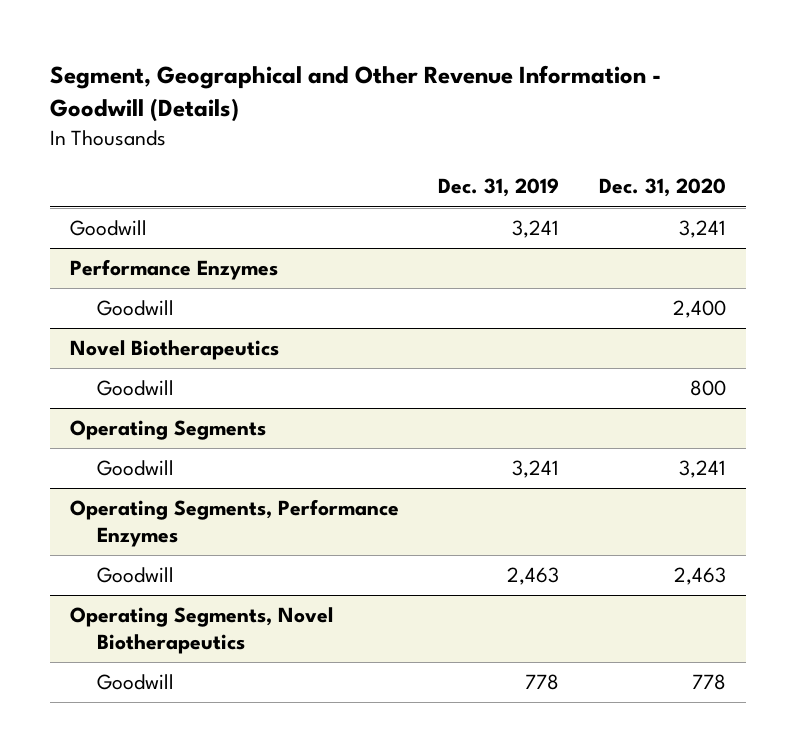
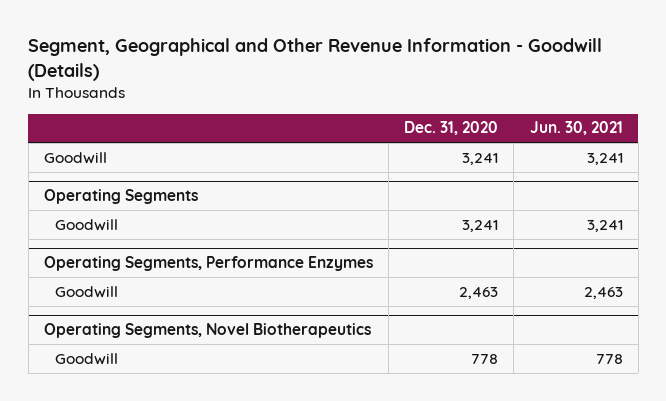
[438,178,560,198] Dec. 31, 2019 -> none
none -> [529,121,623,136] Jun. 30, 2021
[69,259,278,281] Performance Enzymes -> none
[96,300,174,317] Goodwill -> none
[69,340,279,361] Novel Biotherapeutics -> none
[96,380,174,397] Goodwill -> none

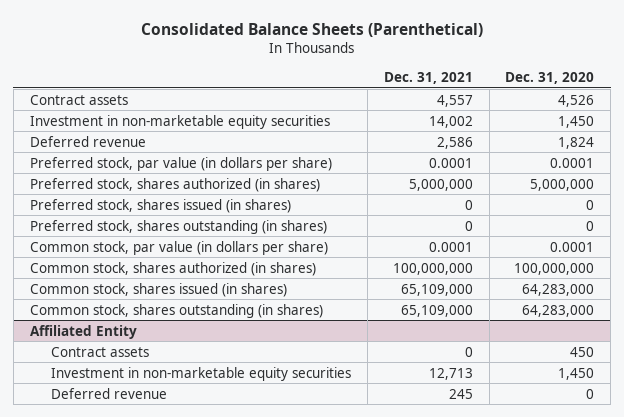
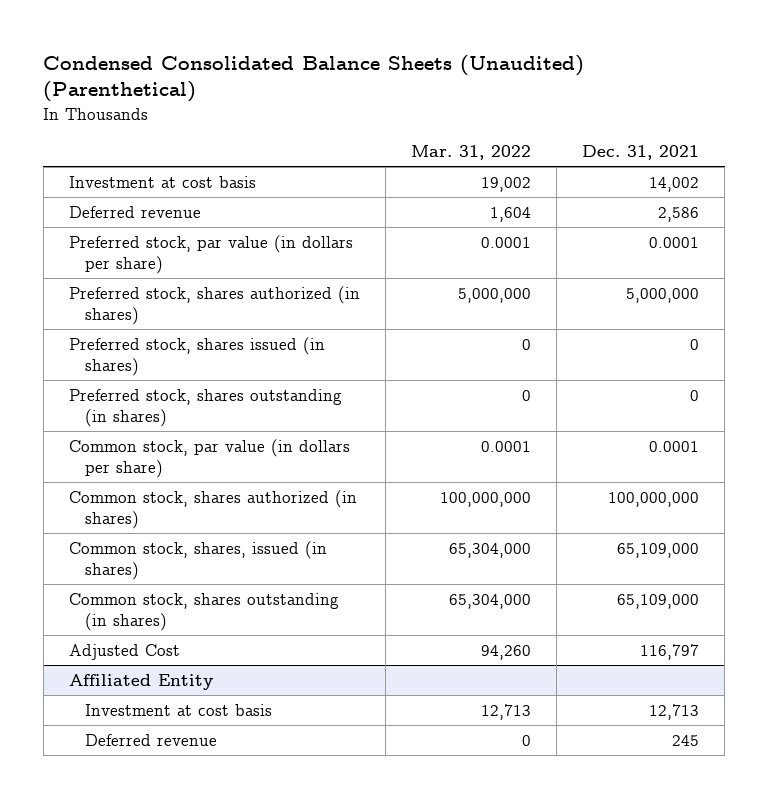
[141,22,484,37] Consolidated Balance Sheets (Parenthetical) -> [43,54,585,103] Condensed Consolidated Balance Sheets (Unaudited) (Parenthetical)
[505,72,595,85] Dec. 31, 2020 -> none
none -> [410,145,531,161] Mar. 31, 2022
[29,94,128,105] Contract assets -> none
[29,114,330,129] Investment in non-marketable equity securities -> [68,175,256,188] Investment at cost basis
[29,282,287,297] Common stock, shares issued (in shares) -> [68,540,327,580] Common stock, shares, issued (in shares)
none -> [68,643,180,660] Adjusted Cost
[51,346,150,357] Contract assets -> none
[51,366,352,381] Investment in non-marketable equity securities -> [84,703,272,716] Investment at cost basis

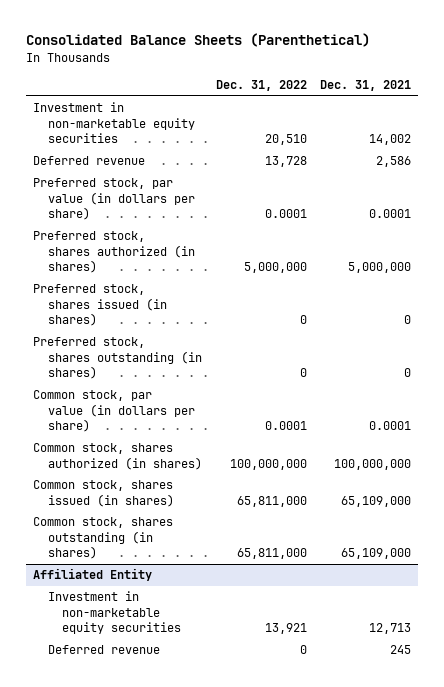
[43,54,585,103] Condensed Consolidated Balance Sheets (Unaudited) (Parenthetical) -> [26,33,371,48] Consolidated Balance Sheets (Parenthetical)
[410,145,531,161] Mar. 31, 2022 -> none
none -> [215,80,307,92] Dec. 31, 2022
[68,175,256,188] Investment at cost basis -> [33,102,195,144] Investment in non-marketable equity securities
[68,540,327,580] Common stock, shares, issued (in shares) -> [33,480,174,507] Common stock, shares issued (in shares)
[68,643,180,660] Adjusted Cost -> none
[84,703,272,716] Investment at cost basis -> [47,591,182,635] Investment in non-marketable equity securities

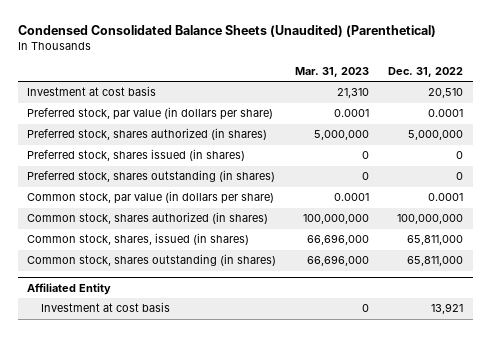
[26,33,371,48] Consolidated Balance Sheets (Parenthetical) -> [17,24,436,37] Condensed Consolidated Balance Sheets (Unaudited) (Parenthetical)
[320,80,412,92] Dec. 31, 2021 -> none
none -> [295,67,370,78] Mar. 31, 2023
[33,156,146,166] Deferred revenue -> none
[33,102,195,144] Investment in non-marketable equity securities -> [27,86,157,97] Investment at cost basis
[33,480,174,507] Common stock, shares issued (in shares) -> [27,233,250,246] Common stock, shares, issued (in shares)
[47,645,160,655] Deferred revenue -> none
[47,591,182,635] Investment in non-marketable equity securities -> [41,302,171,313] Investment at cost basis

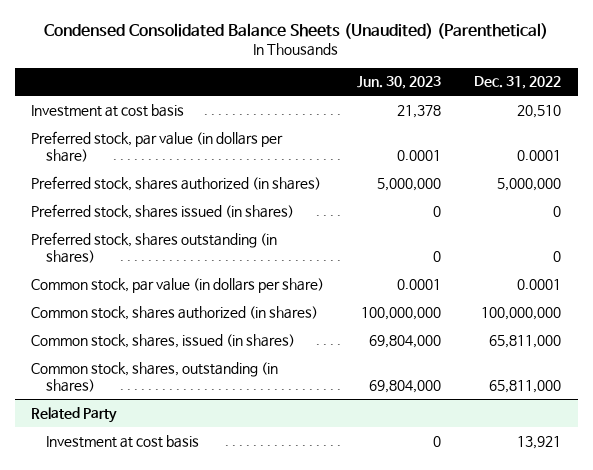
[295,67,370,78] Mar. 31, 2023 -> none
none -> [357,76,442,90] Jun. 30, 2023
[27,283,112,296] Affiliated Entity -> none
[27,254,277,267] Common stock, shares outstanding (in shares) -> [31,361,279,392] Common stock, shares, outstanding (in shares)
none -> [31,406,118,423] Related Party

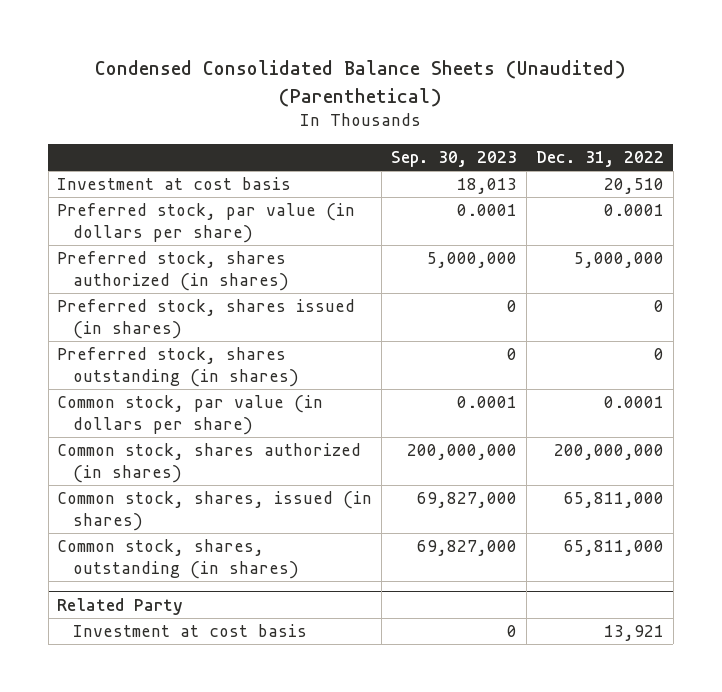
[357,76,442,90] Jun. 30, 2023 -> none
none -> [391,151,518,168] Sep. 30, 2023
[481,306,562,320] 100,000,000 -> [554,444,665,461] 200,000,000

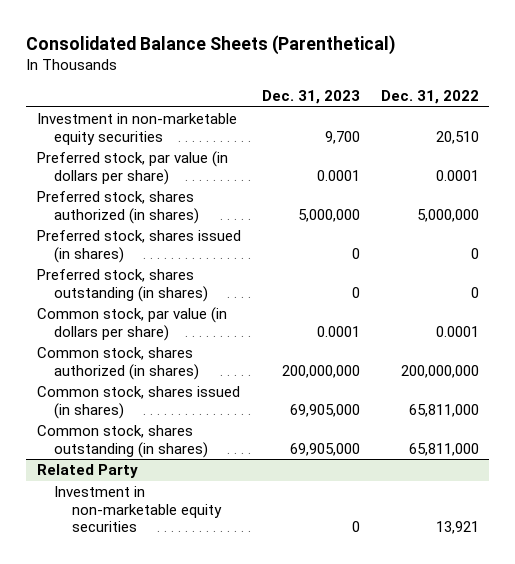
[94,60,626,107] Condensed Consolidated Balance Sheets (Unaudited) (Parenthetical) -> [26,34,396,55] Consolidated Balance Sheets (Parenthetical)
[391,151,518,168] Sep. 30, 2023 -> none
none -> [261,90,360,105] Dec. 31, 2023
[57,177,292,191] Investment at cost basis -> [36,113,237,145] Investment in non-marketable equity securities
[57,491,373,531] Common stock, shares, issued (in shares) -> [36,386,240,419] Common stock, shares issued (in shares)
[57,539,299,579] Common stock, shares, outstanding (in shares) -> [36,425,209,458] Common stock, shares outstanding (in shares)
[72,624,307,638] Investment at cost basis -> [54,486,222,532] Investment in non-marketable equity securities

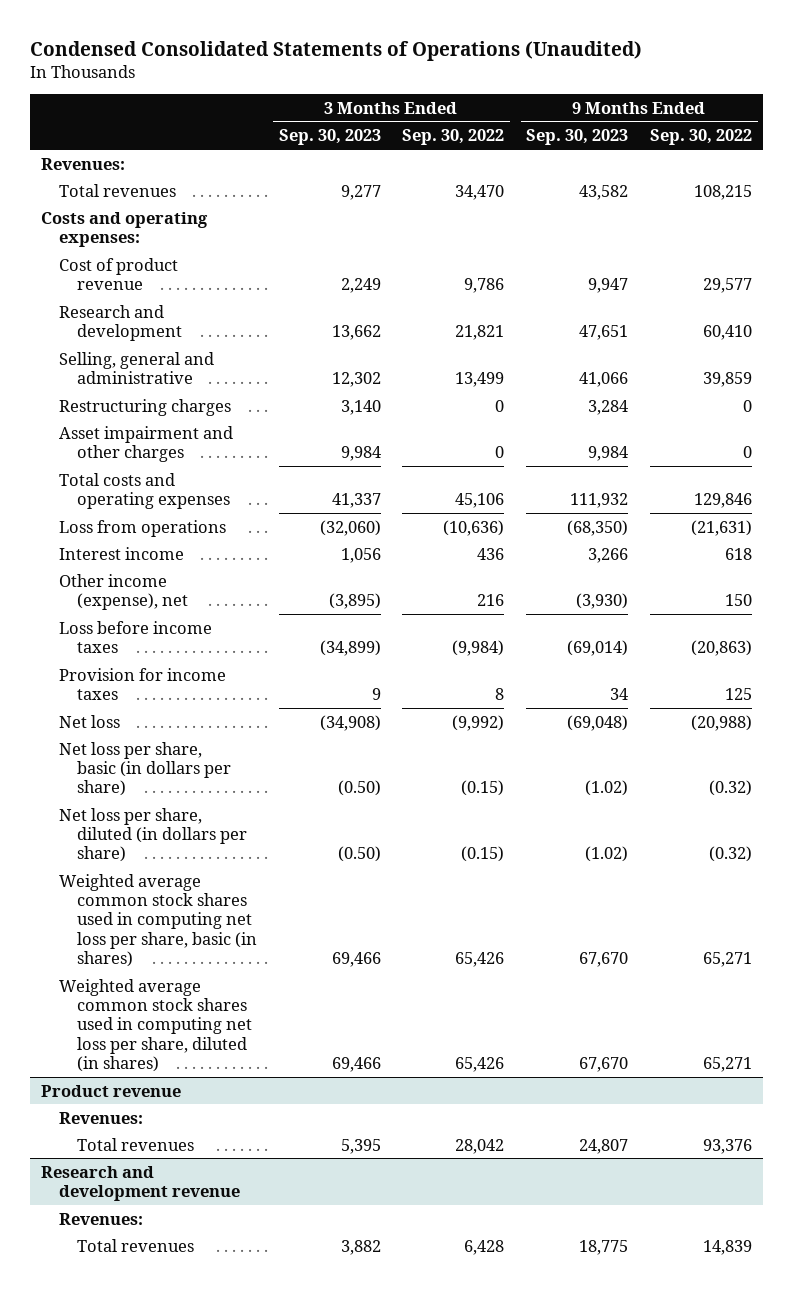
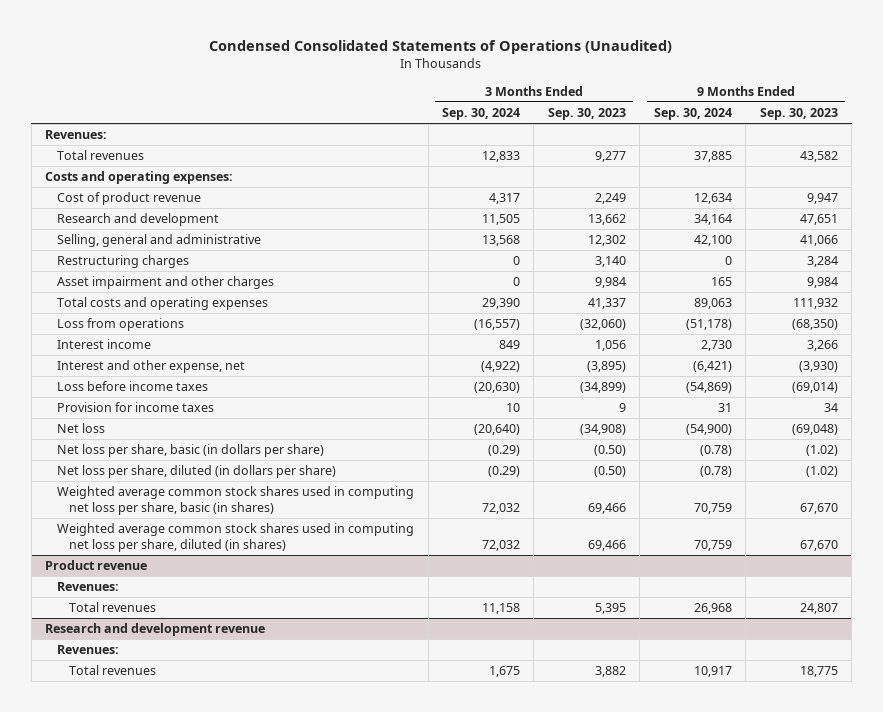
[402,129,505,146] Sep. 30, 2022 -> none
[650,129,753,146] Sep. 30, 2022 -> none
none -> [442,108,521,121] Sep. 30, 2024
none -> [653,108,732,121] Sep. 30, 2024
[58,573,188,611] Other income (expense), net -> [57,360,246,374] Interest and other expense, net

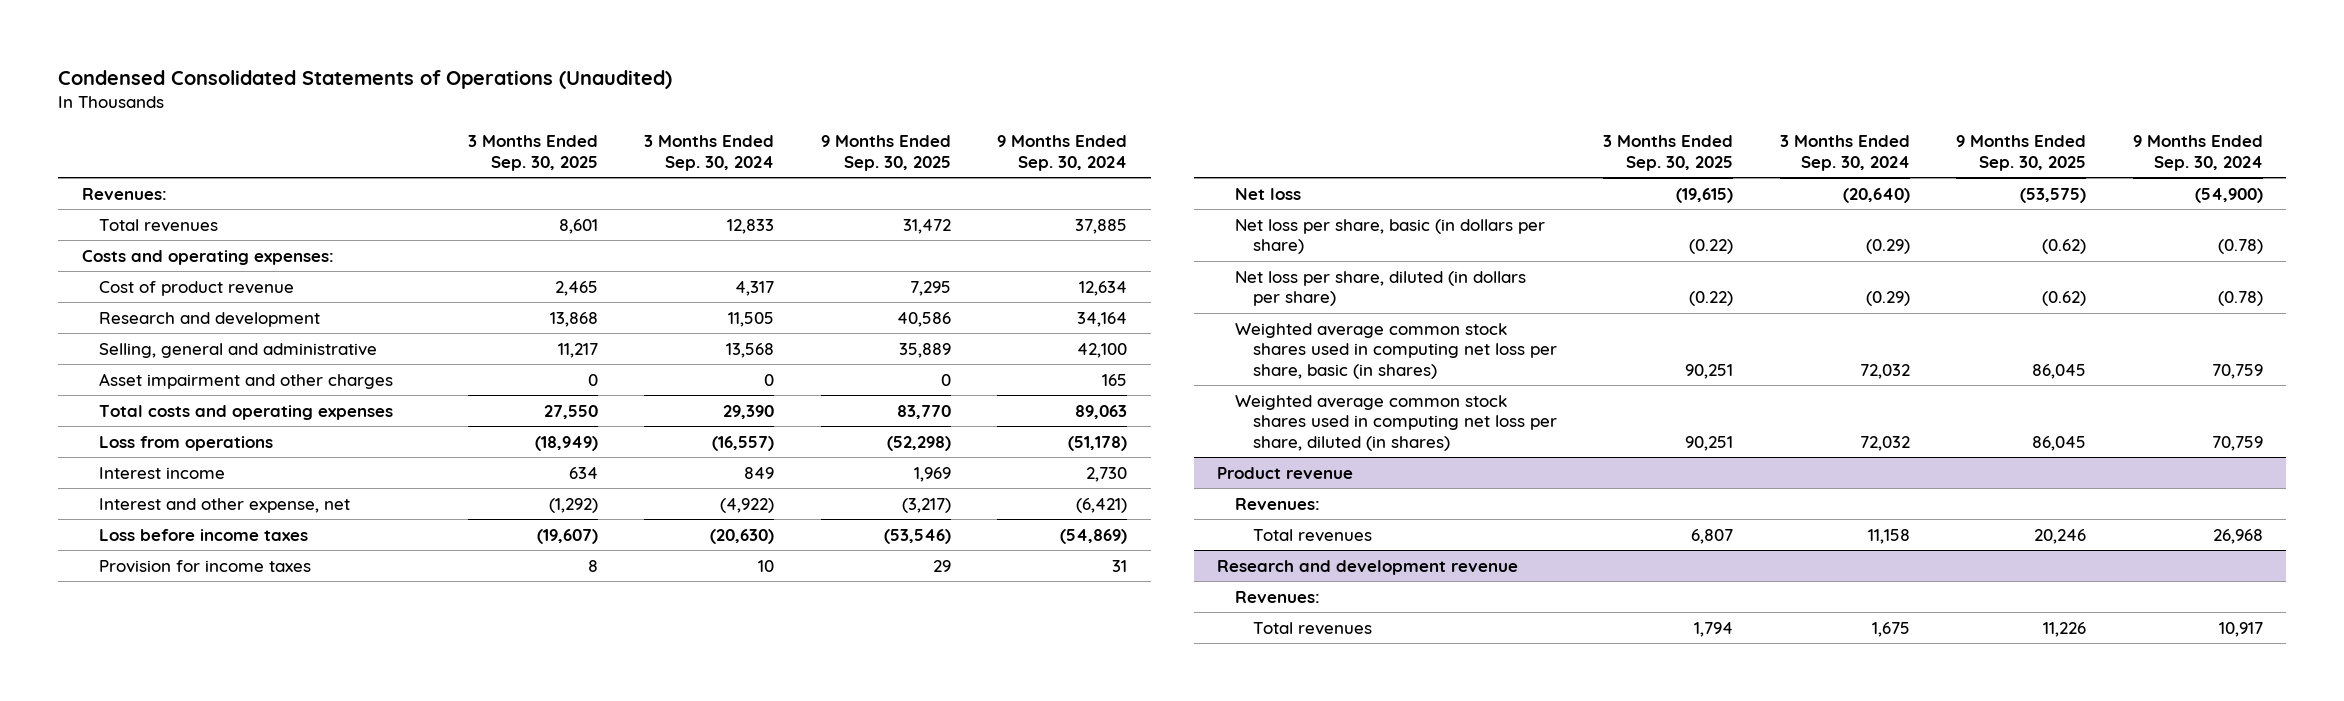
[547,108,626,121] Sep. 30, 2023 -> none
[759,108,838,121] Sep. 30, 2023 -> none
none -> [467,135,598,171] 3 Months Ended Sep. 30, 2025
none -> [820,135,951,171] 9 Months Ended Sep. 30, 2025
[57,255,190,269] Restructuring charges -> none

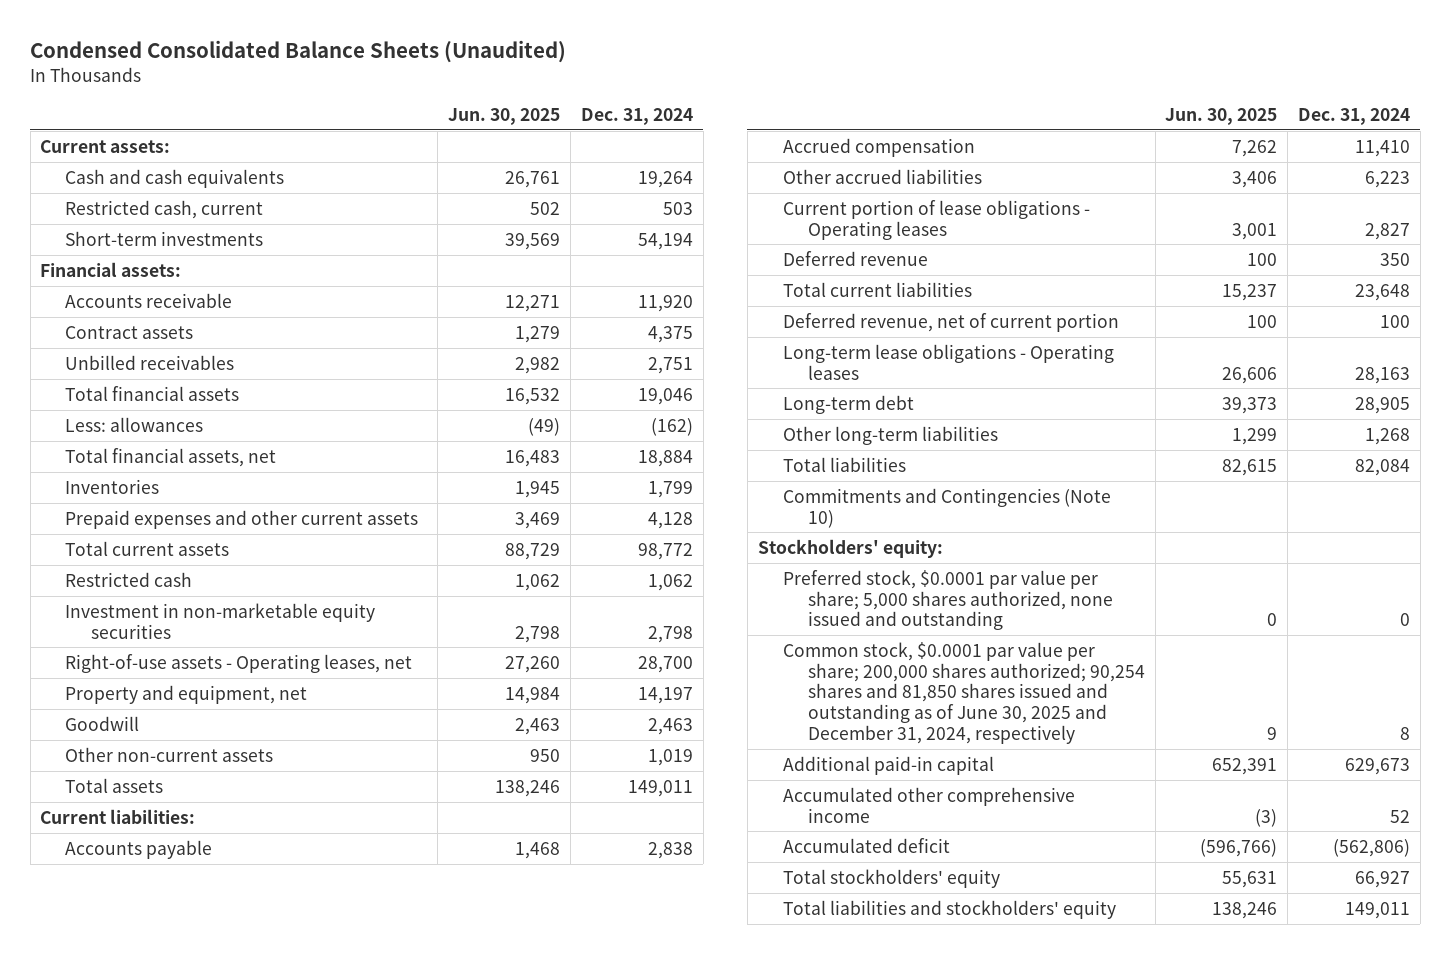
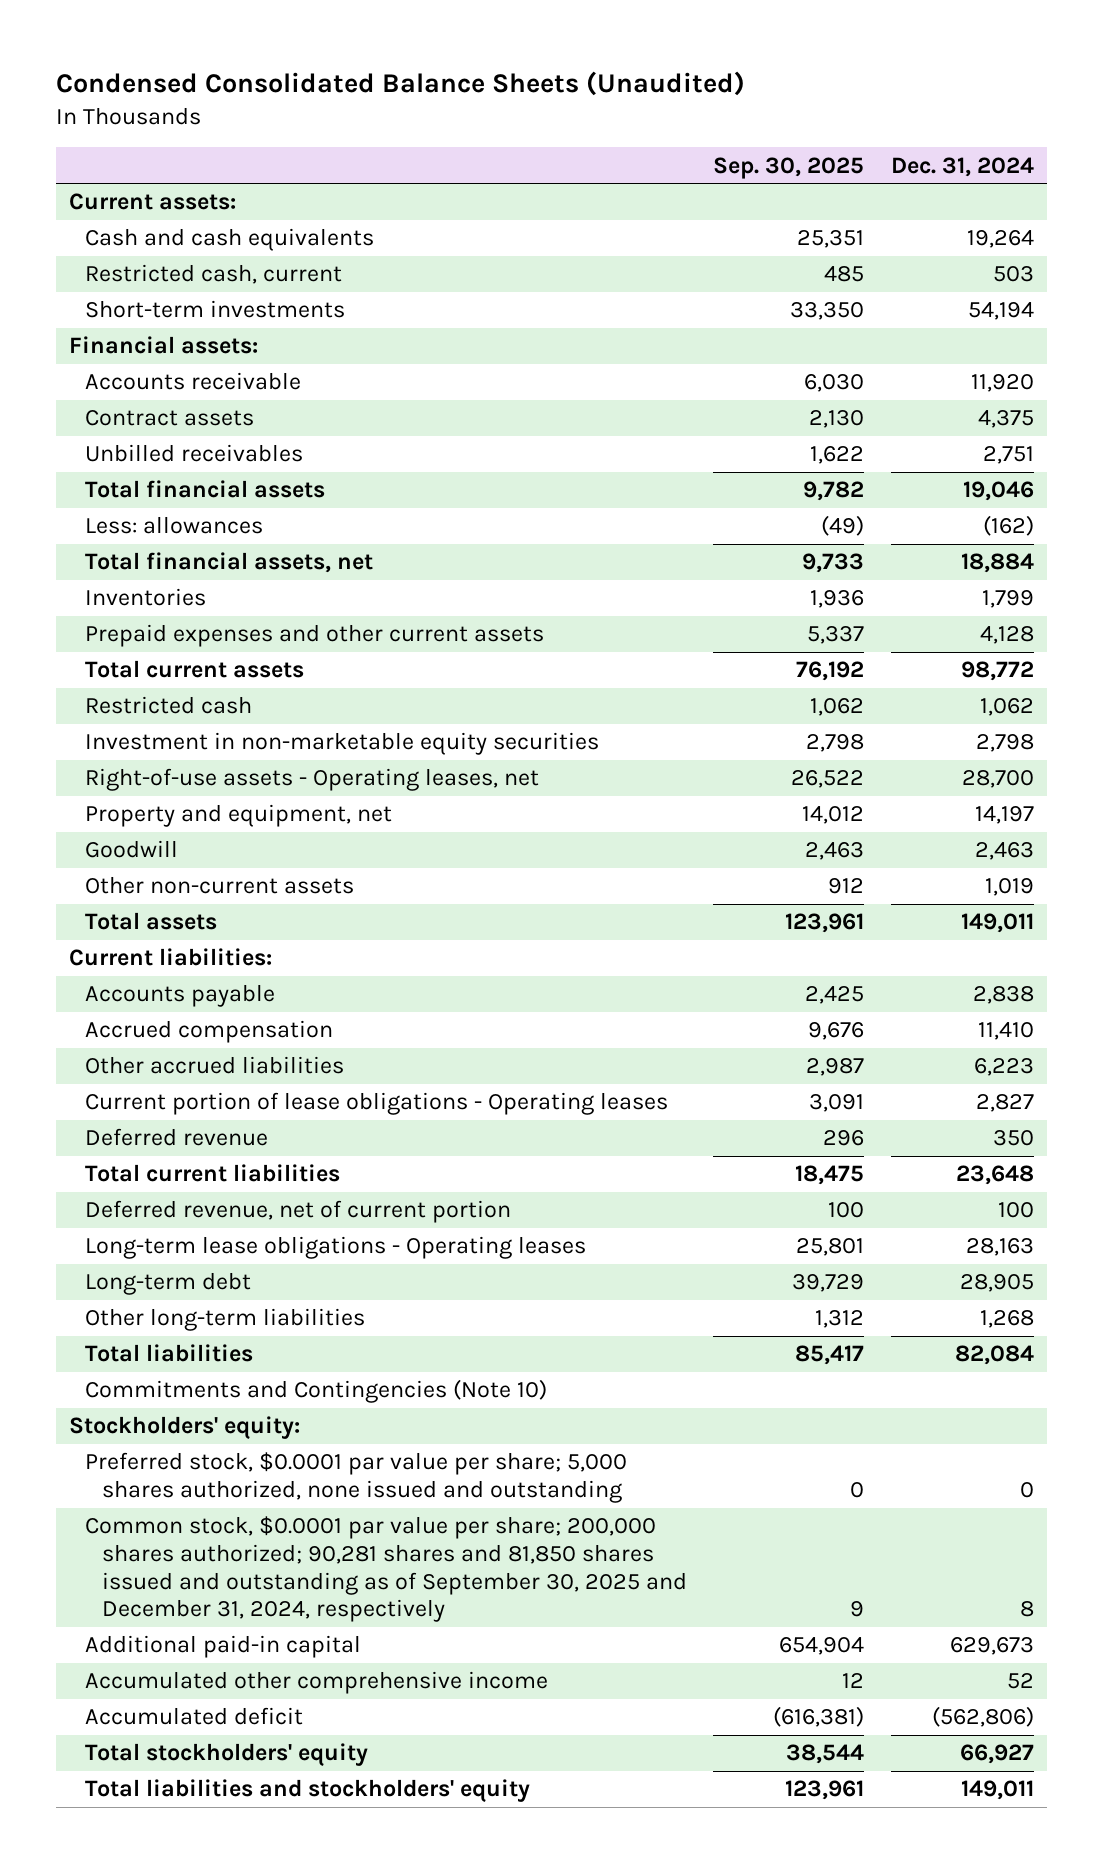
[448,108,561,126] Jun. 30, 2025 -> none
none -> [713,156,865,179] Sep. 30, 2025
[782,641,1145,744] Common stock, $0.0001 par value per share; 200,000 shares authorized; 90,254 shares and 81,850 shares issued and outstanding as of June 30, 2025 and December 31, 2024, respectively -> [85,1516,688,1623] Common stock, $0.0001 par value per share; 200,000 shares authorized; 90,281 shares and 81,850 shares issued and outstanding as of September 30, 2025 and December 31, 2024, respectively

